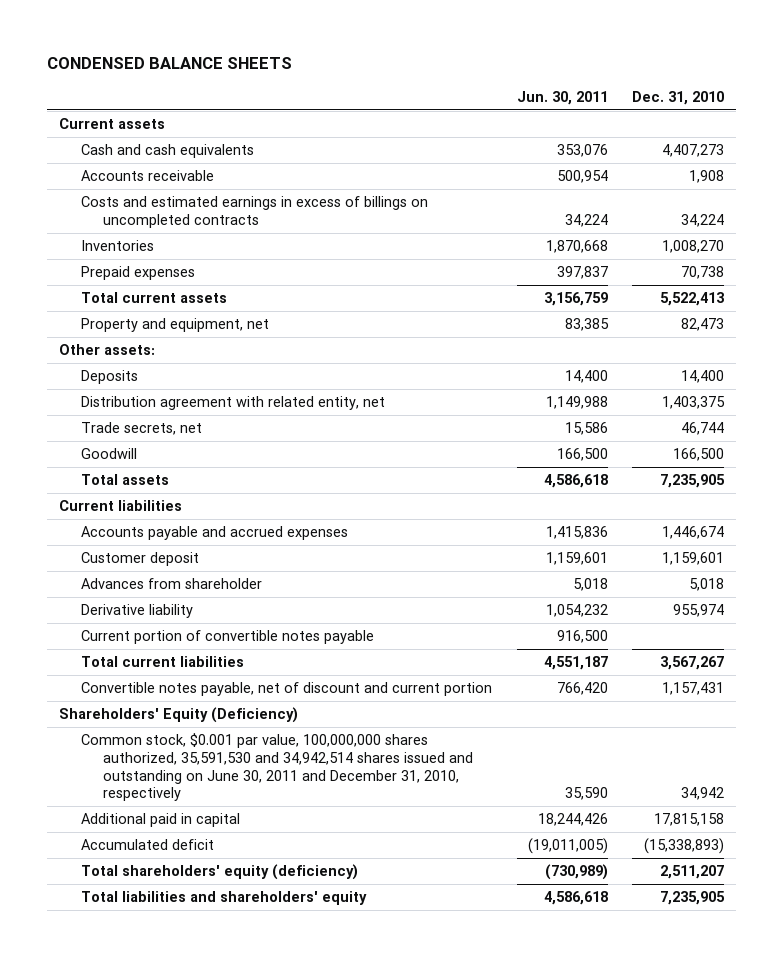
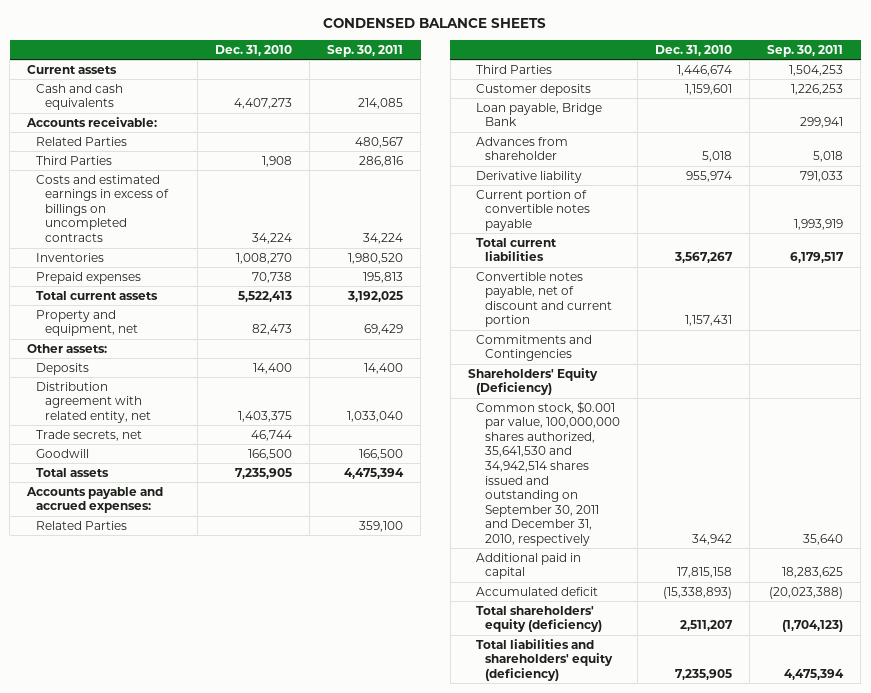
[516,90,608,105] Jun. 30, 2011 -> none
none -> [327,44,404,57] Sep. 30, 2011
none -> [26,116,158,127] Accounts receivable:
none -> [36,136,128,146] Related Parties
[81,170,215,182] Accounts receivable -> [36,155,113,165] Third Parties
[58,500,182,512] Current liabilities -> none
none -> [26,486,164,514] Accounts payable and accrued expenses:
none -> [36,520,128,530] Related Parties
[81,526,349,541] Accounts payable and accrued expenses -> [476,64,553,74] Third Parties
[81,552,200,567] Customer deposit -> [476,83,592,96] Customer deposits
none -> [476,102,603,127] Loan payable, Bridge Bank
none -> [476,334,593,362] Commitments and Contingencies
[81,733,474,802] Common stock, $0.001 par value, 100,000,000 shares authorized, 35,591,530 and 34,942,514 shares issued and outstanding on June 30, 2011 and December 31, 2010, respectively -> [476,400,621,546] Common stock, $0.001 par value, 100,000,000 shares authorized, 35,641,530 and 34,942,514 shares issued and outstanding on September 30, 2011 and December 31, 2010, respectively
[81,891,368,906] Total liabilities and shareholders' equity -> [476,638,614,681] Total liabilities and shareholders' equity (deficiency)

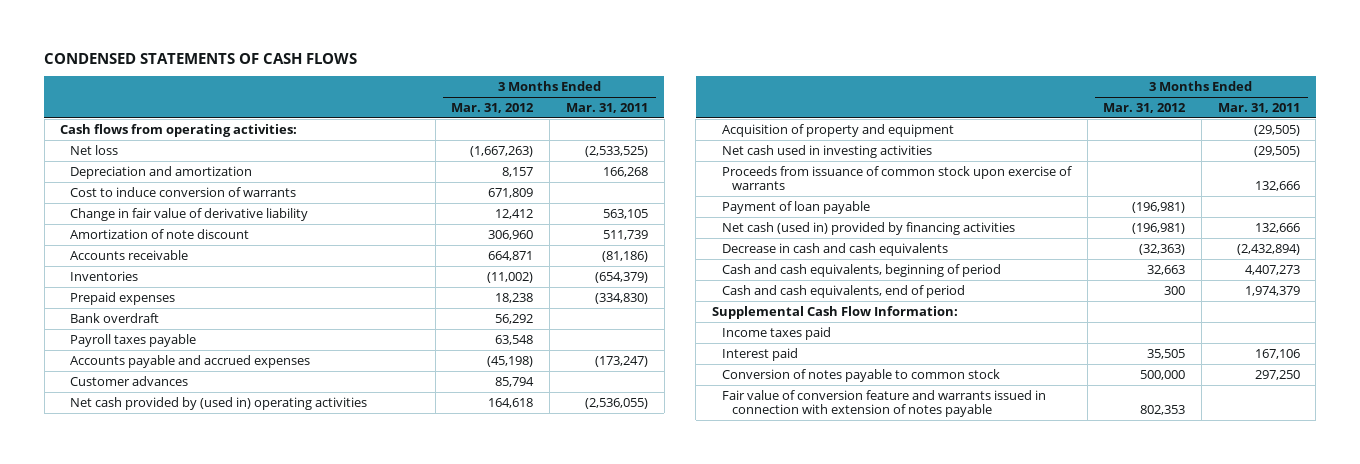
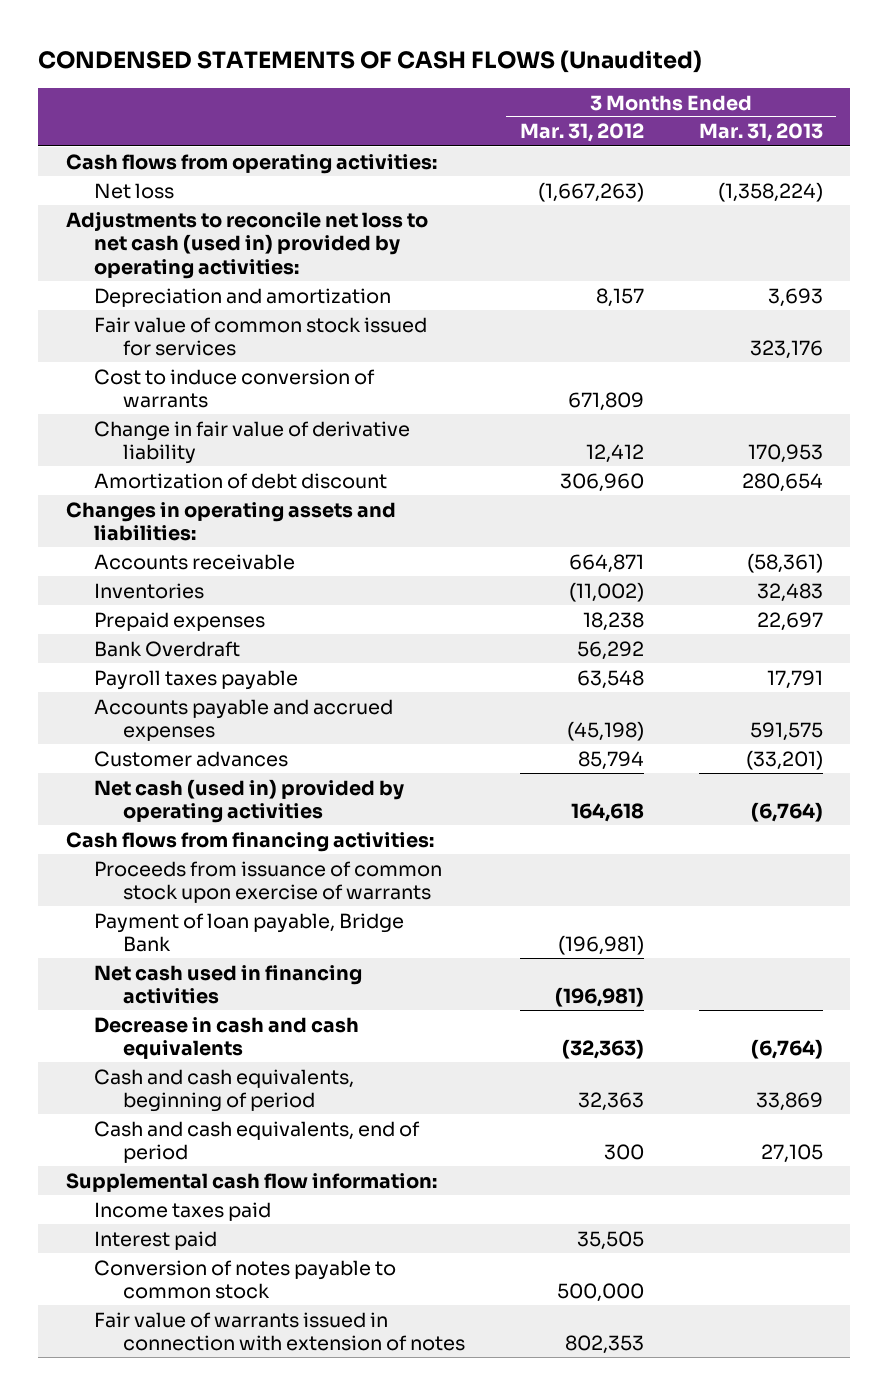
[44,52,358,64] CONDENSED STATEMENTS OF CASH FLOWS -> [38,50,703,74] CONDENSED STATEMENTS OF CASH FLOWS (Unaudited)
[565,102,648,113] Mar. 31, 2011 -> none
none -> [698,123,823,143] Mar. 31, 2013
none -> [65,210,428,279] Adjustments to reconcile net loss to net cash (used in) provided by operating activities:
none -> [94,316,428,357] Fair value of common stock issued for services
[70,228,250,239] Amortization of note discount -> [94,472,388,489] Amortization of debt discount
none -> [65,501,396,542] Changes in operating assets and liabilities:
[70,312,160,323] Bank overdraft -> [94,640,241,657] Bank Overdraft
[721,123,954,137] Acquisition of property and equipment -> none
[721,144,932,158] Net cash used in investing activities -> none
[70,396,368,410] Net cash provided by (used in) operating activities -> [94,778,405,824] Net cash (used in) provided by operating activities
none -> [65,831,434,852] Cash flows from financing activities:
[721,200,870,214] Payment of loan payable -> [94,912,405,953] Payment of loan payable, Bridge Bank
[721,221,1015,235] Net cash (used in) provided by financing activities -> [94,964,363,1005] Net cash used in financing activities
[1147,264,1186,275] 32,663 -> [577,1092,644,1112] 32,363
[712,305,959,319] Supplemental Cash Flow Information: -> [65,1172,437,1192] Supplemental cash flow information:
[721,389,1046,418] Fair value of conversion feature and warrants issued in connection with extension of notes payable -> [94,1311,465,1352] Fair value of warrants issued in connection with extension of notes

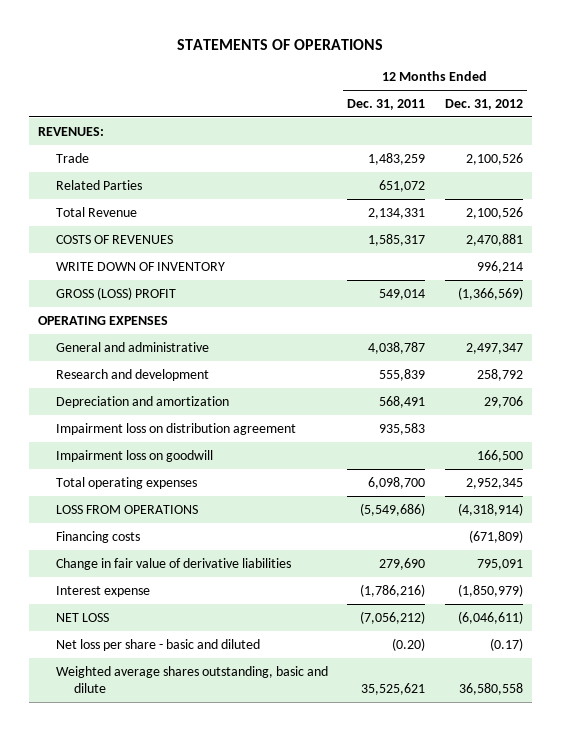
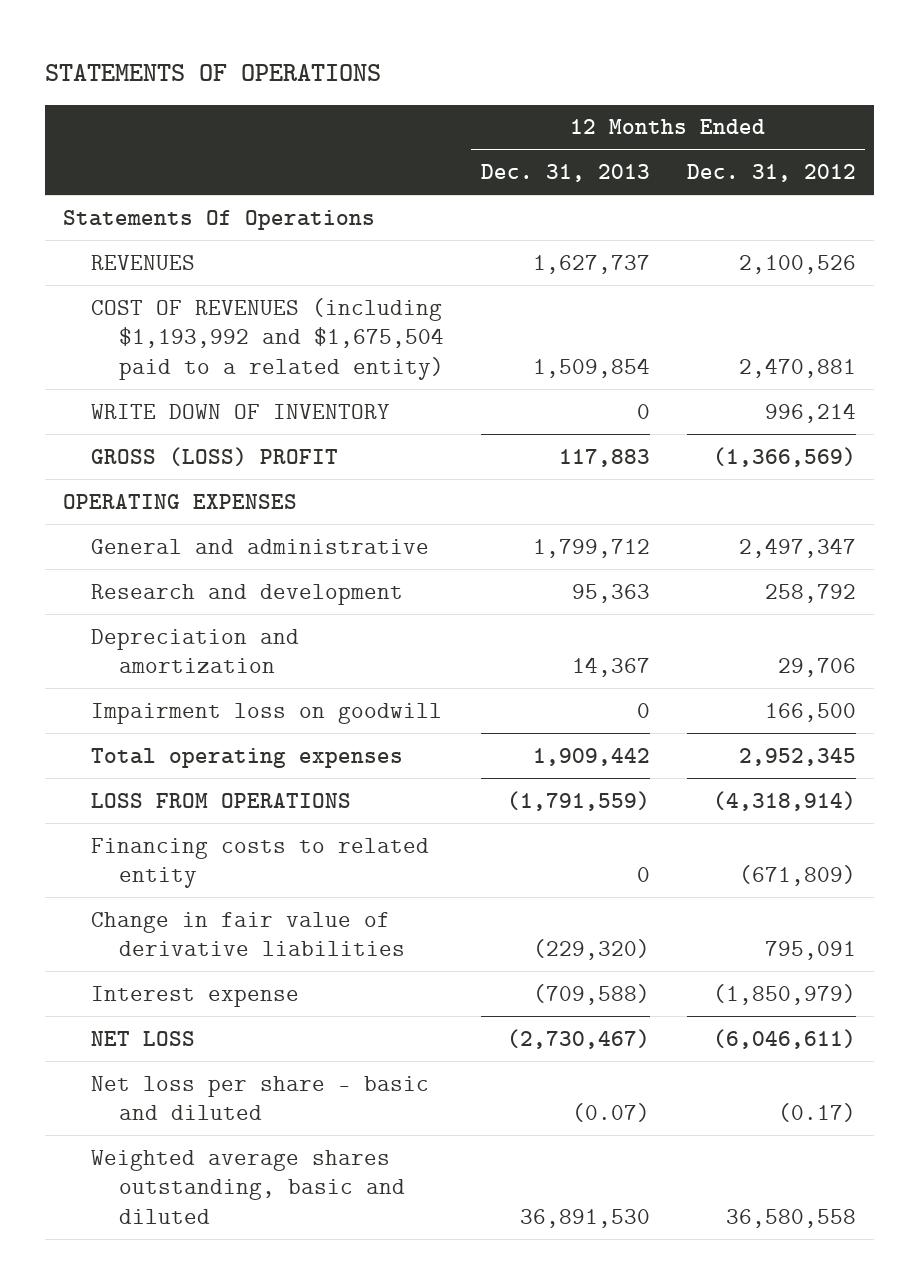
[347,98,426,110] Dec. 31, 2011 -> none
none -> [480,163,650,182] Dec. 31, 2013
[38,126,105,136] REVENUES: -> none
[56,152,90,163] Trade -> none
[56,179,143,190] Related Parties -> none
none -> [63,209,376,230] Statements Of Operations
[56,206,138,217] Total Revenue -> [90,254,195,270] REVENUES
[56,234,174,244] COSTS OF REVENUES -> [90,297,444,380] COST OF REVENUES (including $1,193,992 and $1,675,504 paid to a related entity)
[56,422,297,435] Impairment loss on distribution agreement -> none
[56,530,141,543] Financing costs -> [90,837,429,889] Financing costs to related entity
[56,665,329,693] Weighted average shares outstanding, basic and dilute -> [90,1149,405,1224] Weighted average shares outstanding, basic and diluted

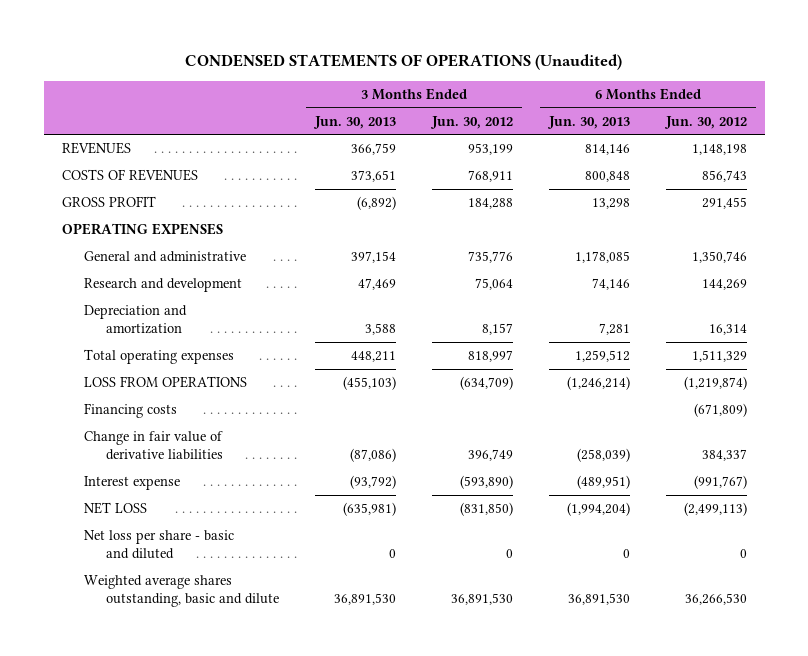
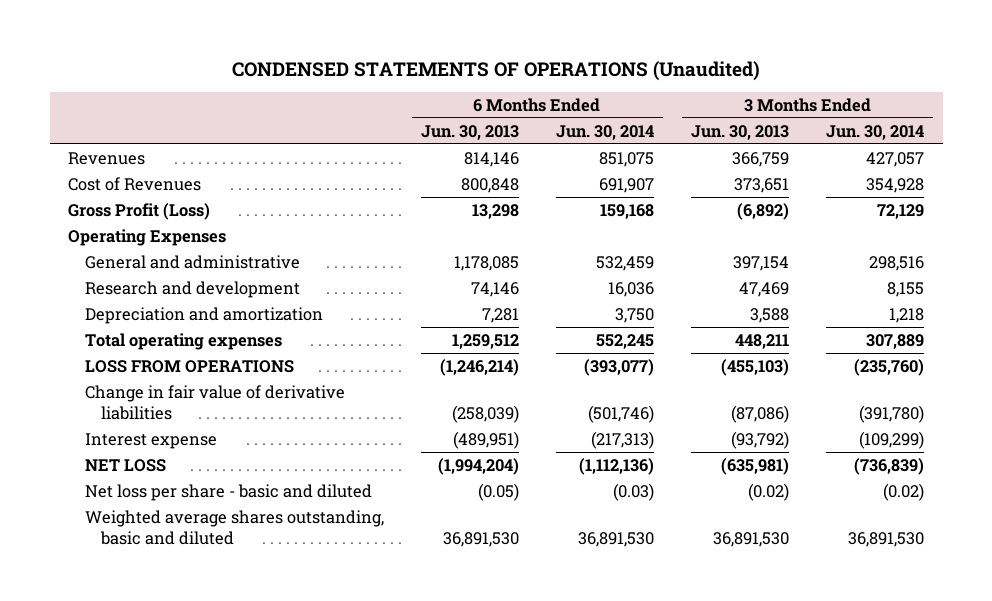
[429,115,513,129] Jun. 30, 2012 -> none
[663,115,747,129] Jun. 30, 2012 -> none
none -> [555,124,654,140] Jun. 30, 2014
none -> [826,124,925,140] Jun. 30, 2014
[61,142,131,155] REVENUES -> [68,151,146,165] Revenues
[61,169,198,182] COSTS OF REVENUES -> [68,176,202,191] Cost of Revenues
[61,196,156,208] GROSS PROFIT -> [68,202,211,220] Gross Profit (Loss)
[61,223,223,236] OPERATING EXPENSES -> [68,228,227,246] Operating Expenses
[83,403,177,419] Financing costs -> none
[389,549,397,559] 0 -> [748,482,790,501] (0.02)
[622,549,630,559] 0 -> [477,482,519,501] (0.05)
[83,575,280,608] Weighted average shares outstanding, basic and dilute -> [84,509,384,546] Weighted average shares outstanding, basic and diluted

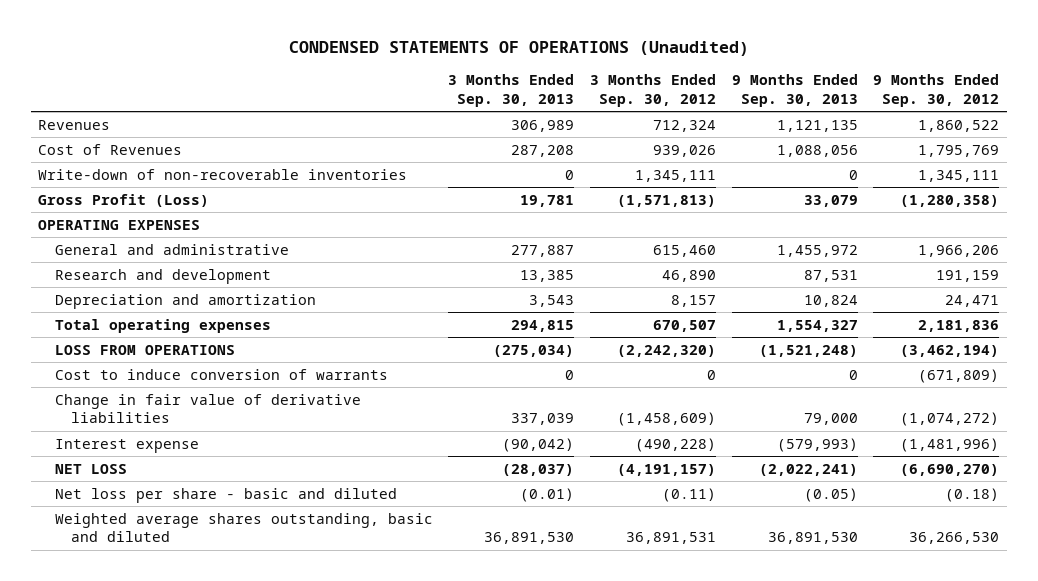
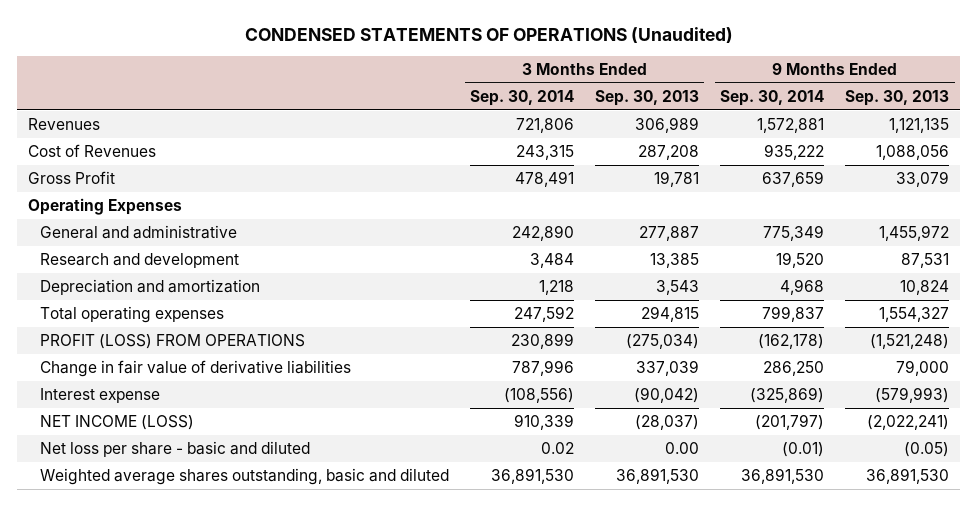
[589,74,716,107] 3 Months Ended Sep. 30, 2012 -> none
[873,74,1000,107] 9 Months Ended Sep. 30, 2012 -> none
none -> [470,89,575,106] Sep. 30, 2014
none -> [720,89,825,106] Sep. 30, 2014
[38,168,408,180] Write-down of non-recoverable inventories -> none
[38,193,210,207] Gross Profit (Loss) -> [27,170,115,184] Gross Profit
[38,219,201,230] OPERATING EXPENSES -> [27,197,182,215] Operating Expenses
[54,368,388,380] Cost to induce conversion of warrants -> none
[54,344,235,355] LOSS FROM OPERATIONS -> [40,333,306,349] PROFIT (LOSS) FROM OPERATIONS
[54,463,127,474] NET LOSS -> [40,414,195,430] NET INCOME (LOSS)
[520,487,575,502] (0.01) -> [665,441,700,454] 0.00

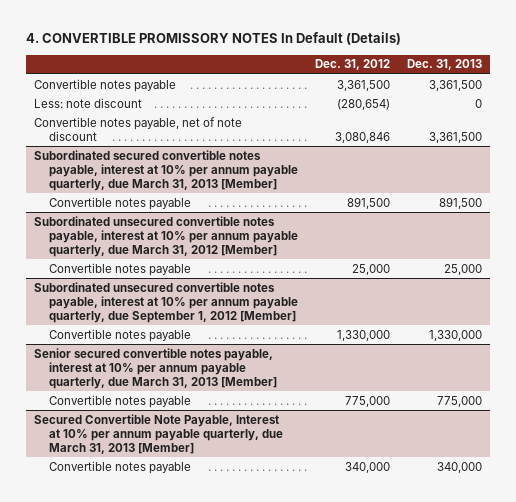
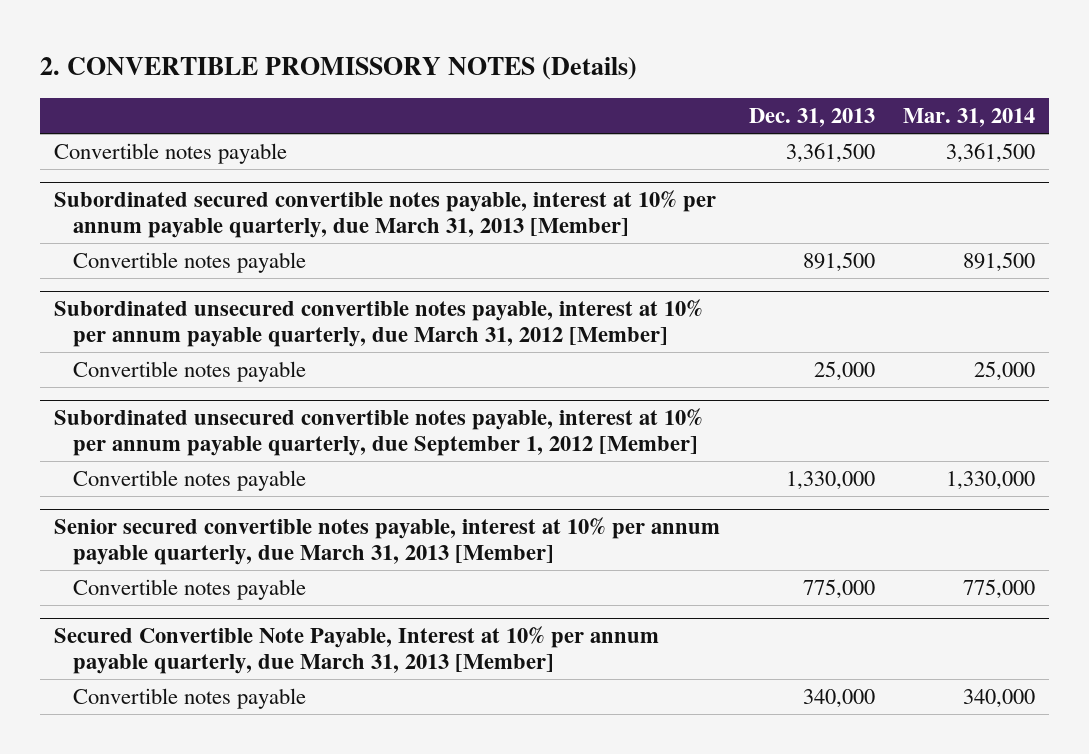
[25,32,401,46] 4. CONVERTIBLE PROMISSORY NOTES In Default (Details) -> [40,57,638,81] 2. CONVERTIBLE PROMISSORY NOTES (Details)
[315,59,391,71] Dec. 31, 2012 -> none
none -> [902,108,1035,128] Mar. 31, 2014
[34,97,143,108] Less: note discount -> none
[34,116,243,141] Convertible notes payable, net of note discount -> none

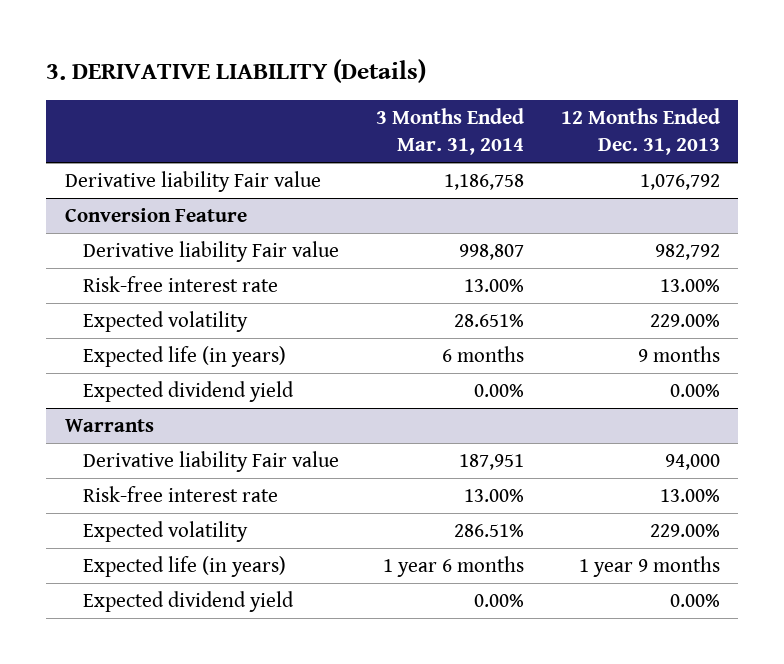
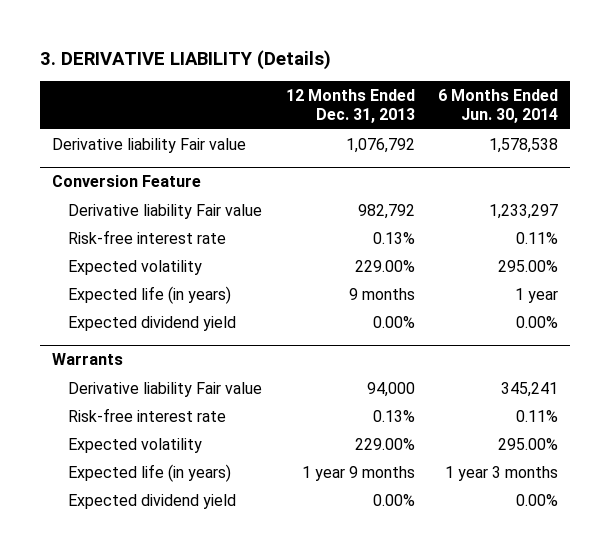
[375,108,524,156] 3 Months Ended Mar. 31, 2014 -> none
none -> [438,88,559,124] 6 Months Ended Jun. 30, 2014
[659,278,720,292] 13.00% -> [372,231,415,244] 0.13%
[659,488,720,502] 13.00% -> [372,409,415,422] 0.13%

